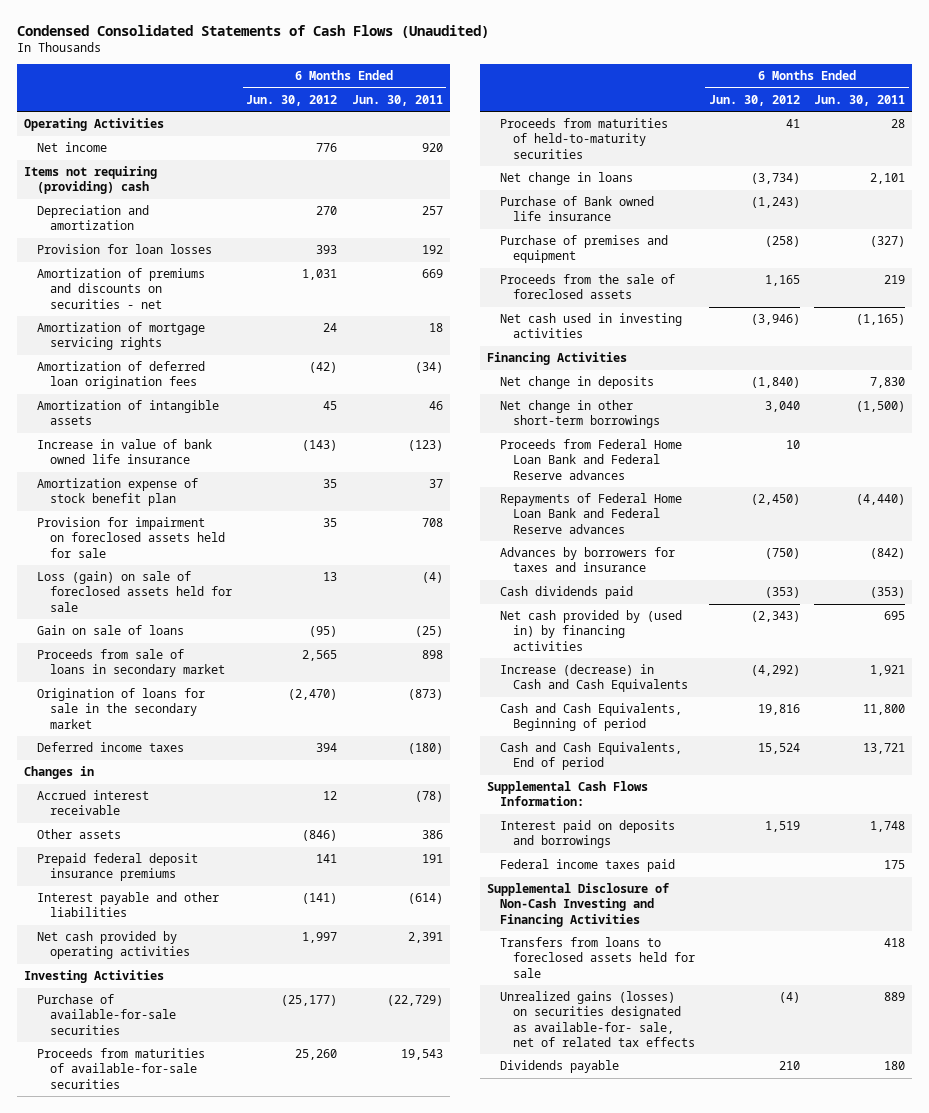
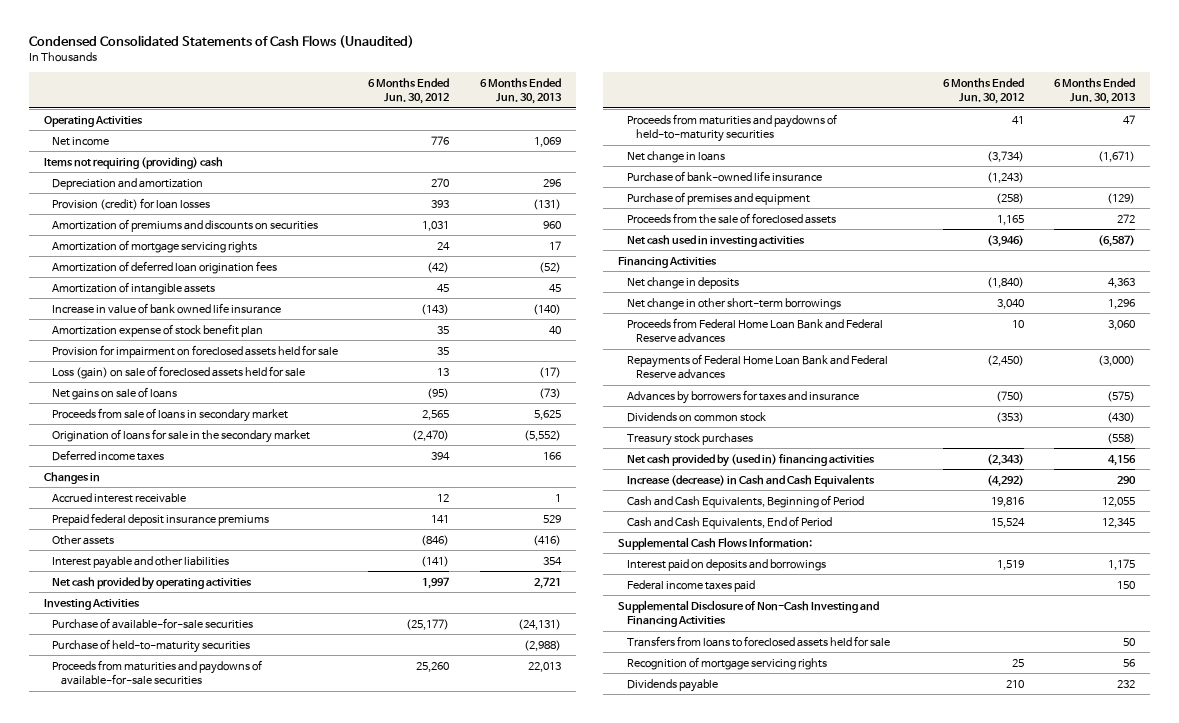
[351,94,443,106] Jun. 30, 2011 -> none
none -> [479,77,562,105] 6 Months Ended Jun. 30, 2013
[37,244,213,255] Provision for loan losses -> [52,197,211,210] Provision (credit) for loan losses
[37,268,206,309] Amortization of premiums and discounts on securities - net -> [52,218,319,232] Amortization of premiums and discounts on securities
[37,625,185,636] Gain on sale of loans -> [52,386,178,400] Net gains on sale of loans
[37,829,122,840] Other assets -> [52,534,115,545] Other assets
none -> [52,638,251,653] Purchase of held-to-maturity securities
[37,1048,206,1089] Proceeds from maturities of available-for-sale securities -> [52,659,263,685] Proceeds from maturities and paydowns of available-for-sale securities
[499,118,668,159] Proceeds from maturities of held-to-maturity securities -> [627,113,838,142] Proceeds from maturities and paydowns of held-to-maturity securities
[499,196,654,222] Purchase of Bank owned life insurance -> [627,170,823,182] Purchase of bank-owned life insurance
[499,586,633,600] Cash dividends paid -> [627,411,767,422] Dividends on common stock
none -> [627,432,754,446] Treasury stock purchases
[499,610,682,651] Net cash provided by (used in) by financing activities -> [627,453,876,467] Net cash provided by (used in) financing activities
[499,703,682,732] Cash and Cash Equivalents, Beginning of period -> [627,494,865,508] Cash and Cash Equivalents, Beginning of Period
[499,742,682,771] Cash and Cash Equivalents, End of period -> [627,515,833,529] Cash and Cash Equivalents, End of Period
[499,991,695,1047] Unrealized gains (losses) on securities designated as available-for- sale, net of related tax effects -> none
none -> [627,656,828,670] Recognition of mortgage servicing rights

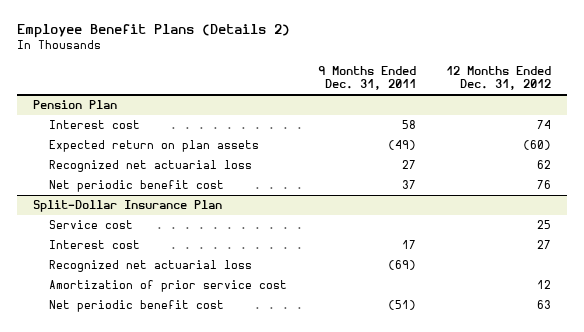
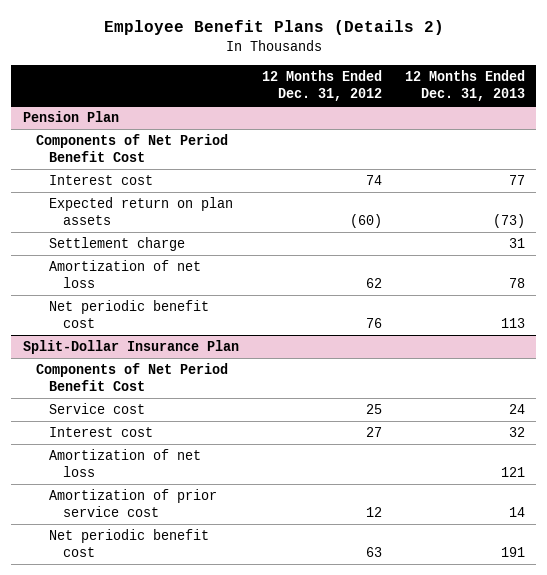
[317,65,416,91] 9 Months Ended Dec. 31, 2011 -> none
none -> [404,69,525,102] 12 Months Ended Dec. 31, 2013
none -> [35,134,228,163] Components of Net Period Benefit Cost
none -> [49,237,186,252] Settlement charge
[49,160,253,173] Recognized net actuarial loss -> [49,260,202,289] Amortization of net loss
none -> [35,363,228,392] Components of Net Period Benefit Cost
[49,260,253,273] Recognized net actuarial loss -> [49,449,202,478] Amortization of net loss

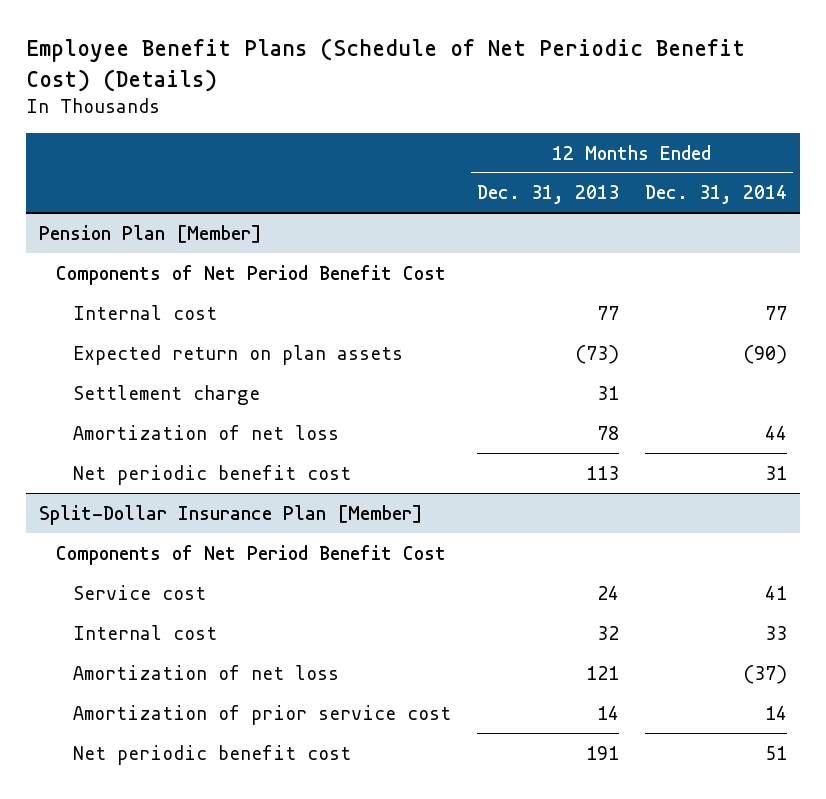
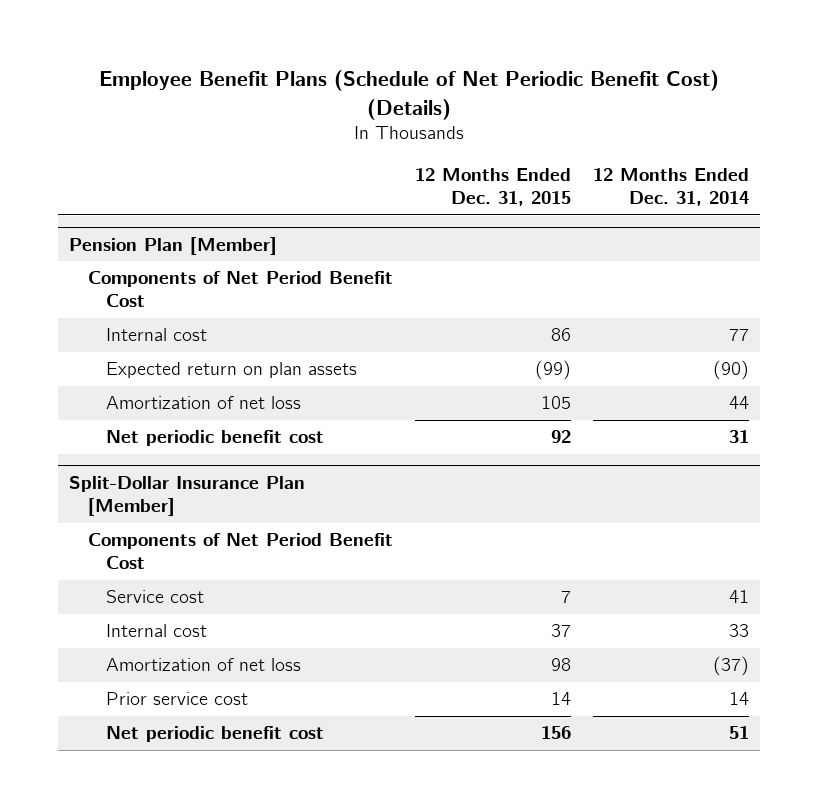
[477,185,620,205] Dec. 31, 2013 -> none
none -> [414,167,571,207] 12 Months Ended Dec. 31, 2015
[73,384,261,405] Settlement charge -> none
[73,704,452,725] Amortization of prior service cost -> [106,692,249,706] Prior service cost

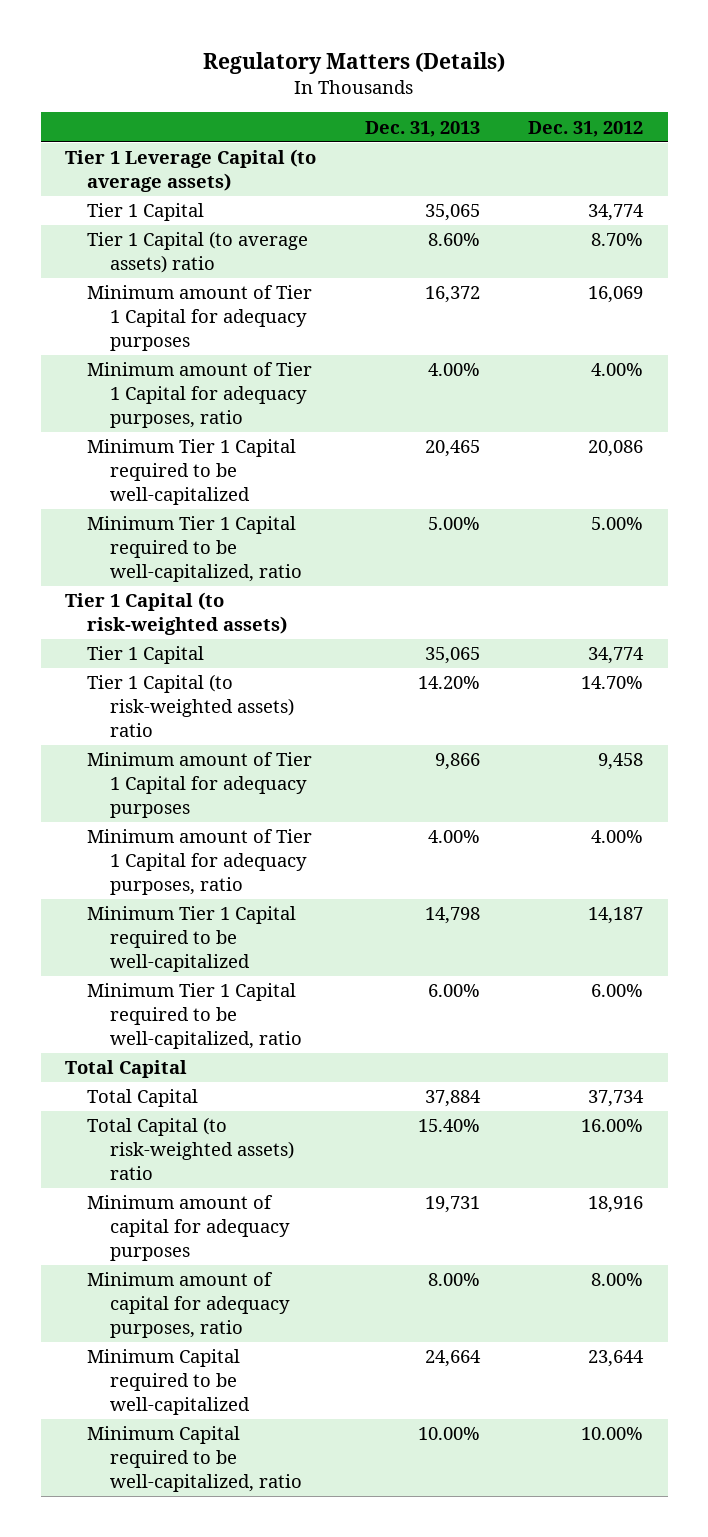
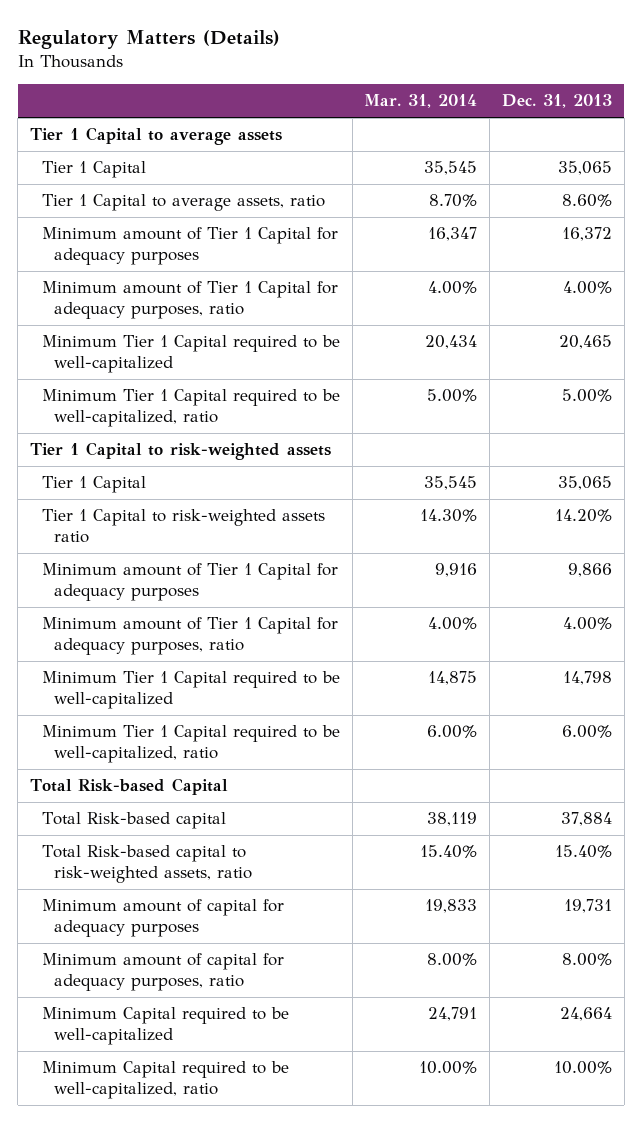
[528,120,644,137] Dec. 31, 2012 -> none
none -> [364,94,478,109] Mar. 31, 2014
[64,149,316,192] Tier 1 Leverage Capital (to average assets) -> [30,127,283,146] Tier 1 Capital to average assets
[87,231,309,273] Tier 1 Capital (to average assets) ratio -> [42,194,326,212] Tier 1 Capital to average assets, ratio
[64,592,288,635] Tier 1 Capital (to risk-weighted assets) -> [30,442,332,461] Tier 1 Capital to risk-weighted assets
[87,674,294,737] Tier 1 Capital (to risk-weighted assets) ratio -> [42,509,326,543] Tier 1 Capital to risk-weighted assets ratio
[64,1060,187,1079] Total Capital -> [30,778,229,796] Total Risk-based Capital
[87,1089,199,1108] Total Capital -> [42,812,227,830] Total Risk-based capital
[87,1117,294,1180] Total Capital (to risk-weighted assets) ratio -> [42,845,253,883] Total Risk-based capital to risk-weighted assets, ratio

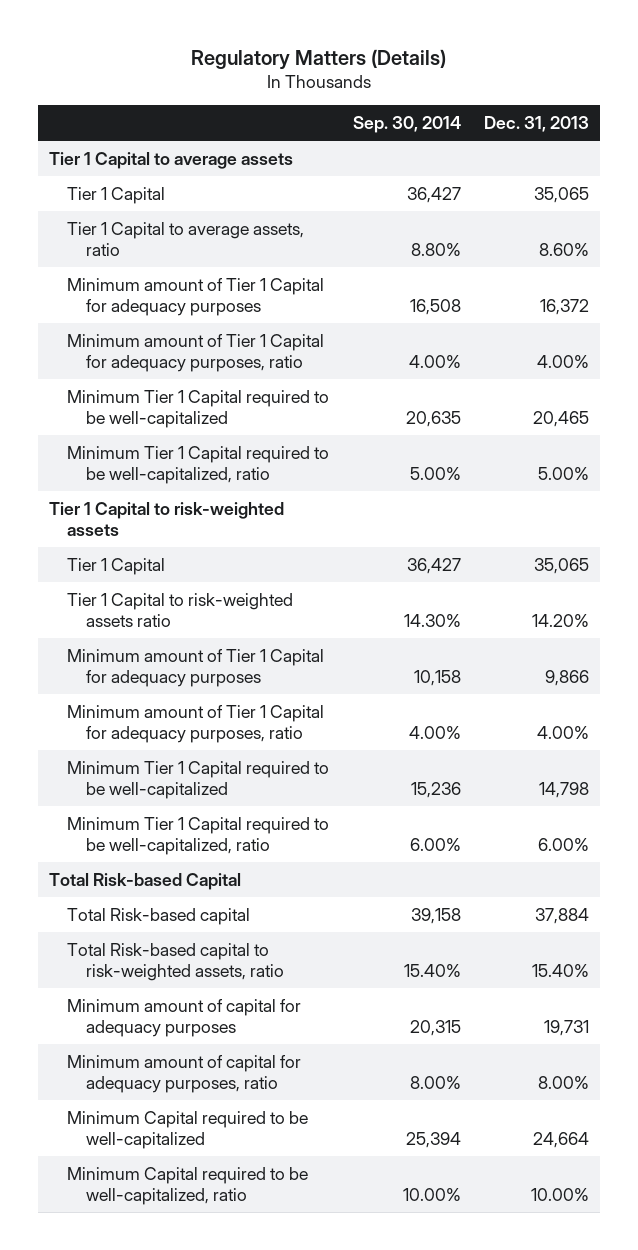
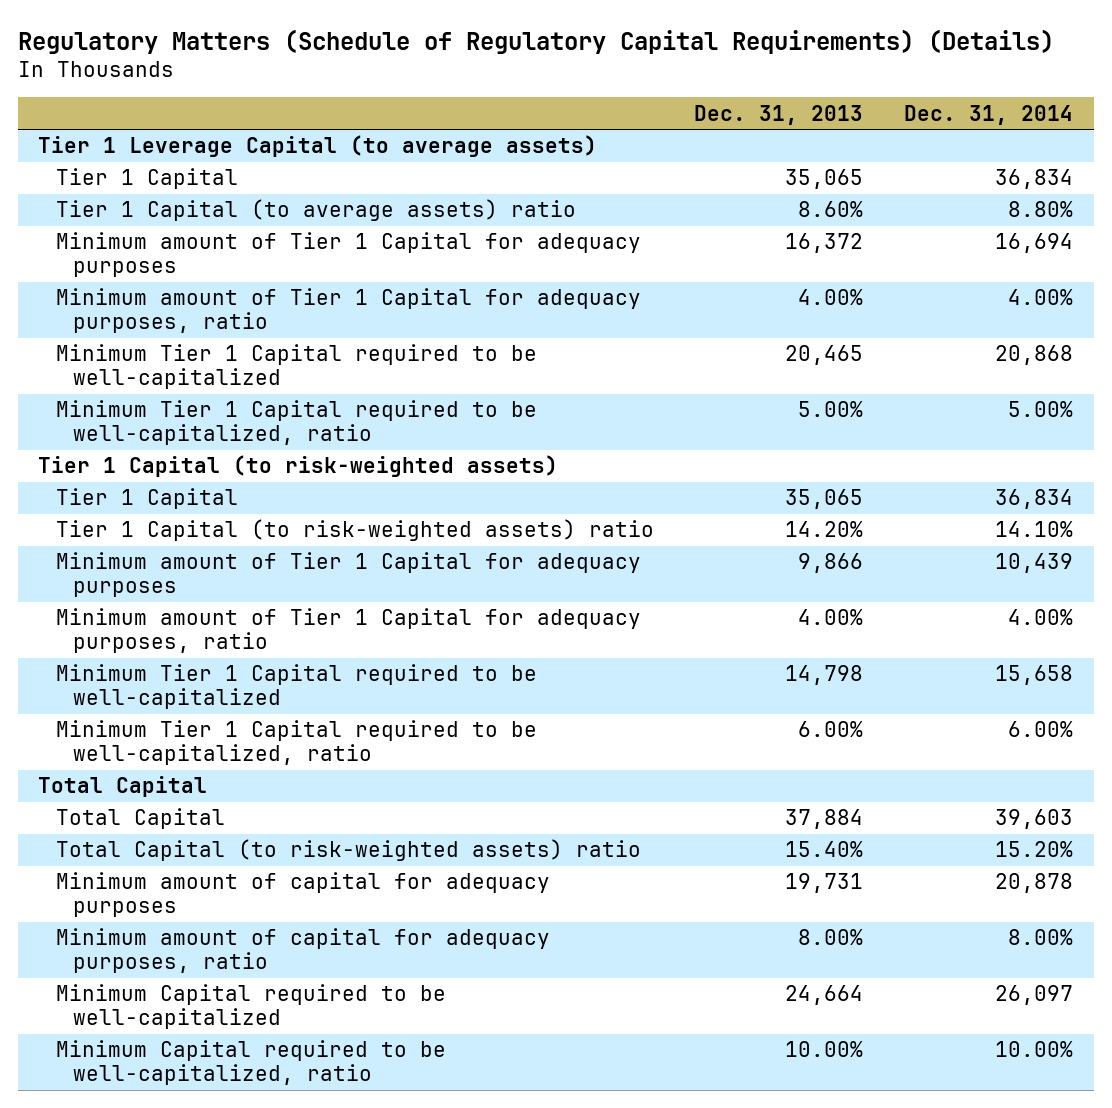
[191,48,447,70] Regulatory Matters (Details) -> [17,28,1054,54] Regulatory Matters (Schedule of Regulatory Capital Requirements) (Details)
[352,115,461,133] Sep. 30, 2014 -> none
none -> [904,104,1074,125] Dec. 31, 2014
[49,151,294,169] Tier 1 Capital to average assets -> [38,135,598,158] Tier 1 Leverage Capital (to average assets)
[67,221,305,256] Tier 1 Capital to average assets, ratio -> [55,199,576,222] Tier 1 Capital (to average assets) ratio
[49,501,285,536] Tier 1 Capital to risk-weighted assets -> [38,455,559,478] Tier 1 Capital (to risk-weighted assets)
[67,592,294,627] Tier 1 Capital to risk-weighted assets ratio -> [55,519,654,542] Tier 1 Capital (to risk-weighted assets) ratio
[49,872,242,890] Total Risk-based Capital -> [38,776,208,798] Total Capital
[67,907,251,925] Total Risk-based capital -> [55,808,225,830] Total Capital
[67,942,284,981] Total Risk-based capital to risk-weighted assets, ratio -> [55,839,641,862] Total Capital (to risk-weighted assets) ratio

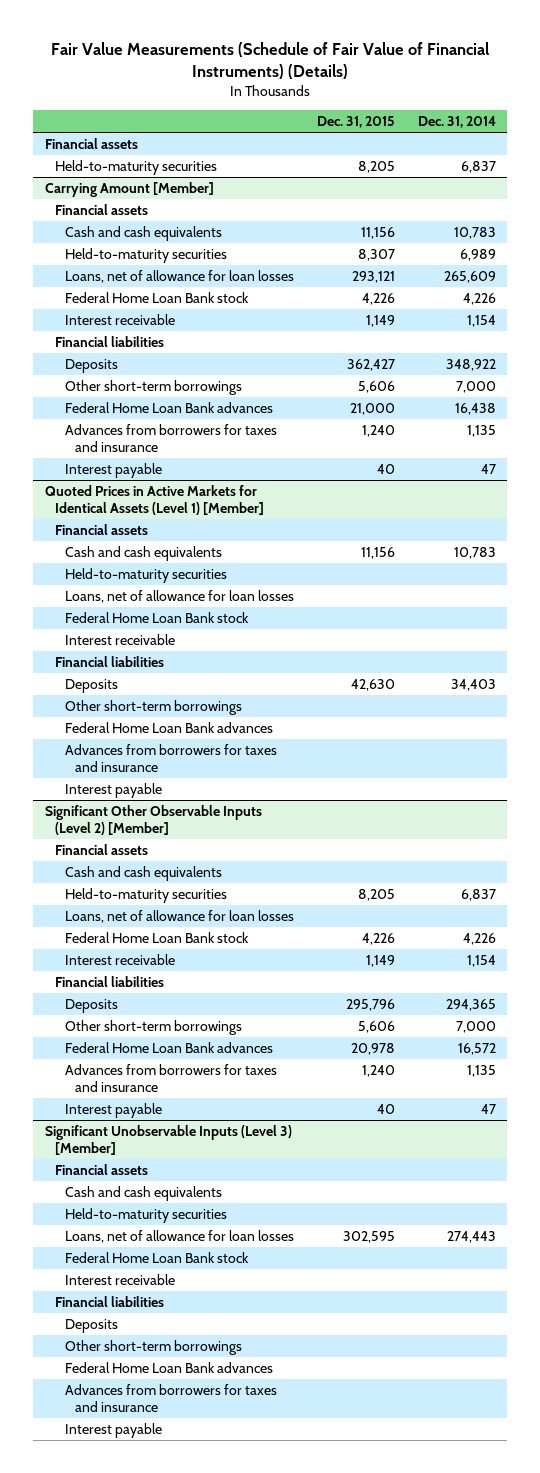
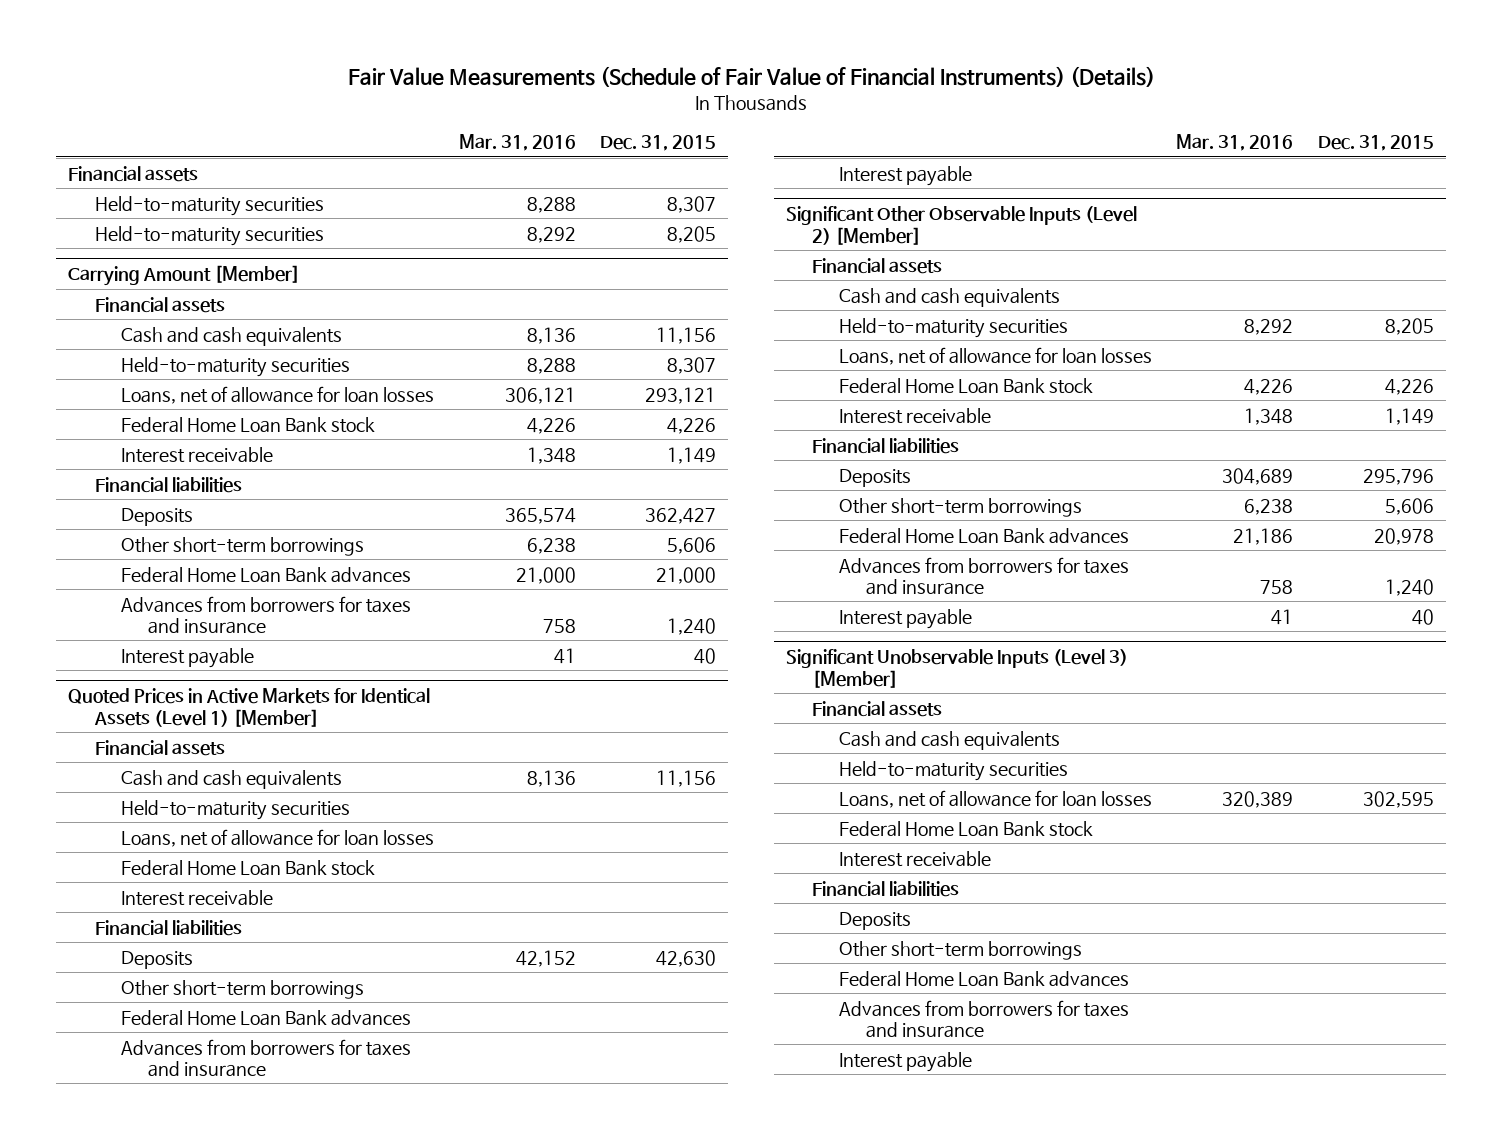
[417,116,496,129] Dec. 31, 2014 -> none
none -> [458,134,576,152] Mar. 31, 2016
none -> [94,195,324,216] Held-to-maturity securities

